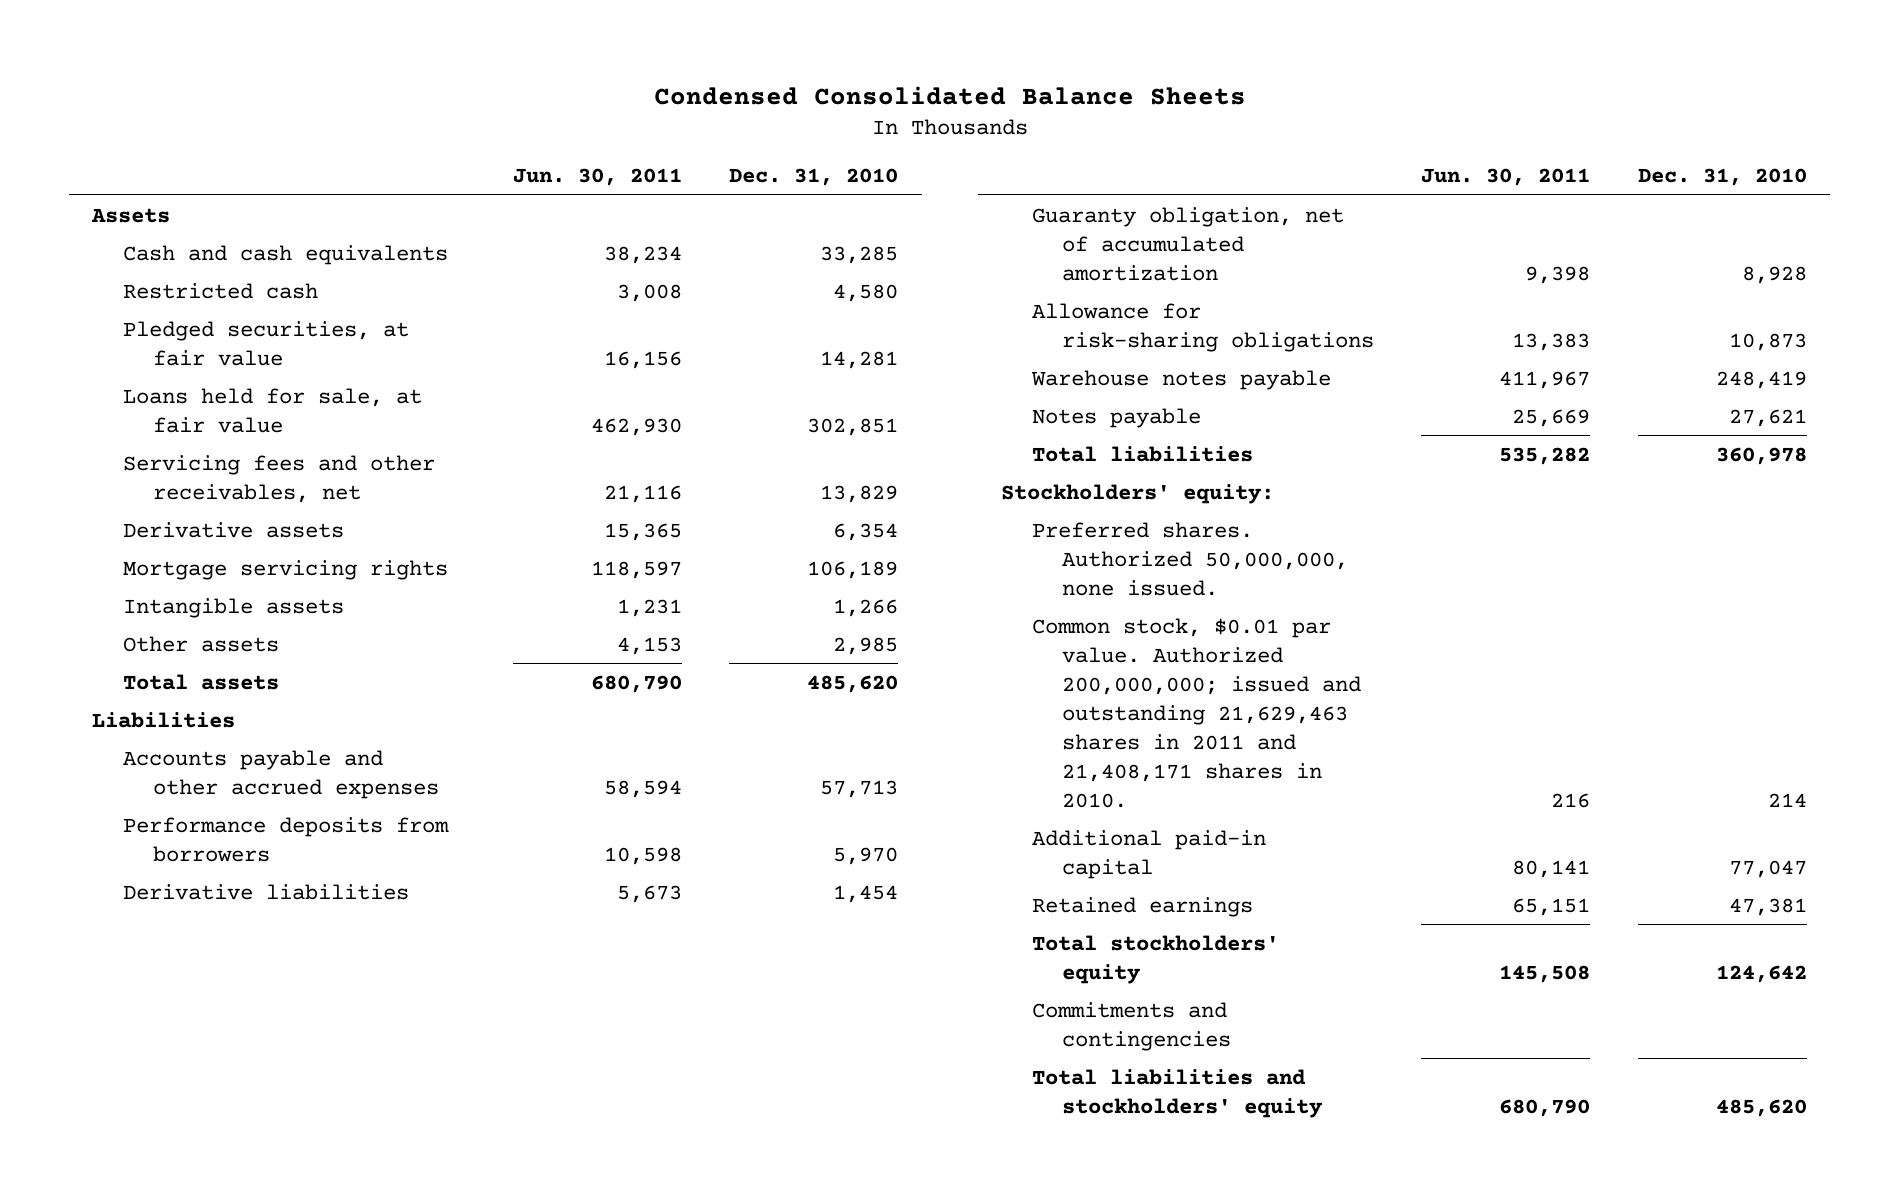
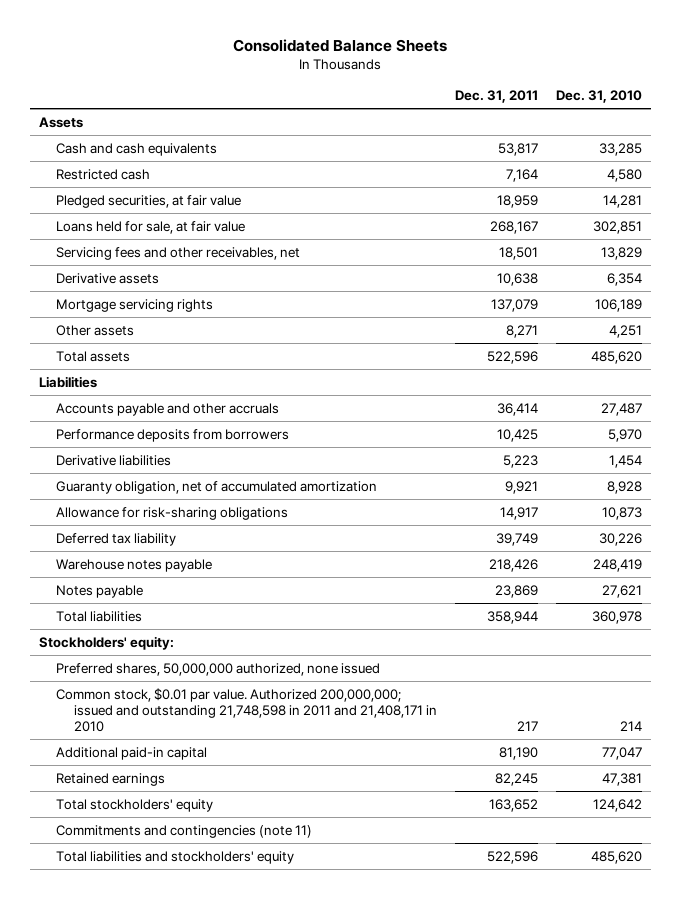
[653,85,1246,105] Condensed Consolidated Balance Sheets -> [233,38,448,52] Consolidated Balance Sheets
[512,168,682,187] Jun. 30, 2011 -> none
none -> [454,90,538,104] Dec. 31, 2011
[122,597,344,618] Intangible assets -> none
[832,636,898,655] 2,985 -> [609,324,643,338] 4,251
[122,749,440,799] Accounts payable and other accrued expenses -> [56,402,280,416] Accounts payable and other accruals
[819,779,898,798] 57,713 -> [601,402,643,416] 27,487
none -> [56,532,177,546] Deferred tax liability
[1031,521,1349,596] Preferred shares. Authorized 50,000,000, none issued. -> [56,662,381,676] Preferred shares, 50,000,000 authorized, none issued
[1031,617,1362,808] Common stock, $0.01 par value. Authorized 200,000,000; issued and outstanding 21,629,463 shares in 2011 and 21,408,171 shares in 2010. -> [56,687,437,732] Common stock, $0.01 par value. Authorized 200,000,000; issued and outstanding 21,748,598 in 2011 and 21,408,171 in 2010
[1031,1001,1232,1051] Commitments and contingencies -> [56,824,313,838] Commitments and contingencies (note 11)

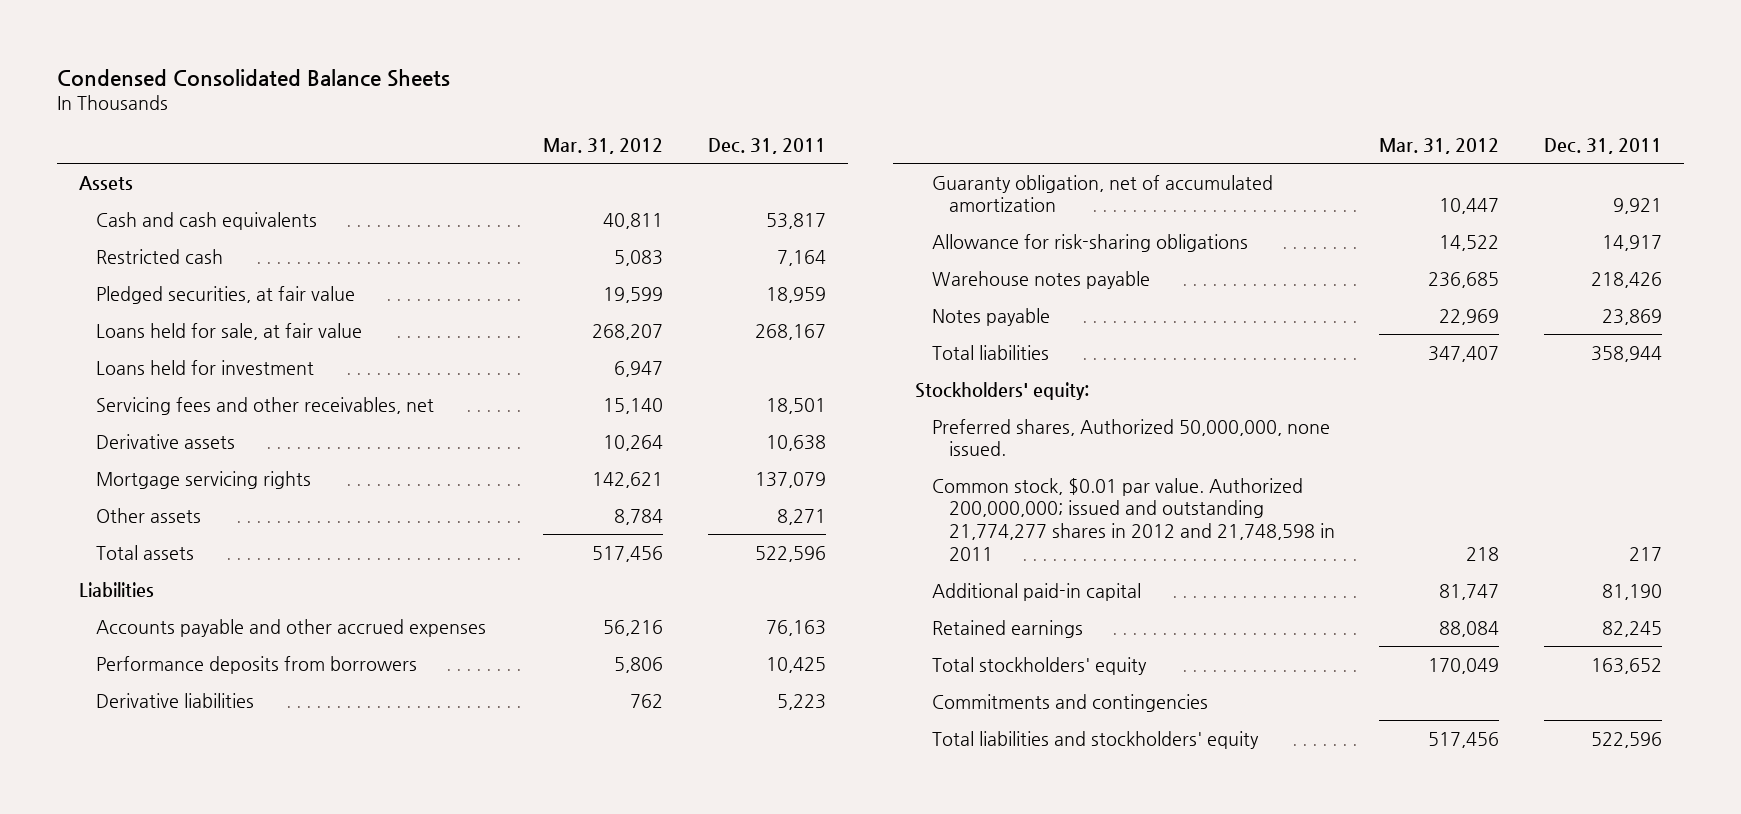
[233,38,448,52] Consolidated Balance Sheets -> [56,68,450,87] Condensed Consolidated Balance Sheets
[556,90,643,104] Dec. 31, 2010 -> none
none -> [543,138,664,155] Mar. 31, 2012
none -> [96,359,315,375] Loans held for investment
[56,402,280,416] Accounts payable and other accruals -> [96,618,487,637] Accounts payable and other accrued expenses
[496,402,538,416] 36,414 -> [765,619,826,636] 76,163
[56,532,177,546] Deferred tax liability -> none
[56,662,381,676] Preferred shares, 50,000,000 authorized, none issued -> [931,418,1330,457] Preferred shares, Authorized 50,000,000, none issued.
[56,687,437,732] Common stock, $0.01 par value. Authorized 200,000,000; issued and outstanding 21,748,598 in 2011 and 21,408,171 in 2010 -> [931,477,1336,561] Common stock, $0.01 par value. Authorized 200,000,000; issued and outstanding 21,774,277 shares in 2012 and 21,748,598 in 2011
[56,824,313,838] Commitments and contingencies (note 11) -> [931,693,1208,712] Commitments and contingencies

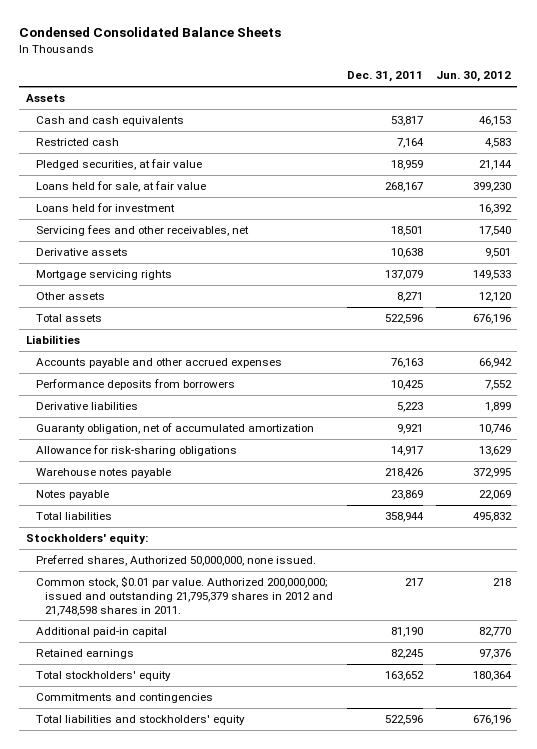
[543,138,664,155] Mar. 31, 2012 -> none
none -> [435,71,511,83] Jun. 30, 2012
[931,477,1336,561] Common stock, $0.01 par value. Authorized 200,000,000; issued and outstanding 21,774,277 shares in 2012 and 21,748,598 in 2011 -> [35,576,334,616] Common stock, $0.01 par value. Authorized 200,000,000; issued and outstanding 21,795,379 shares in 2012 and 21,748,598 shares in 2011.

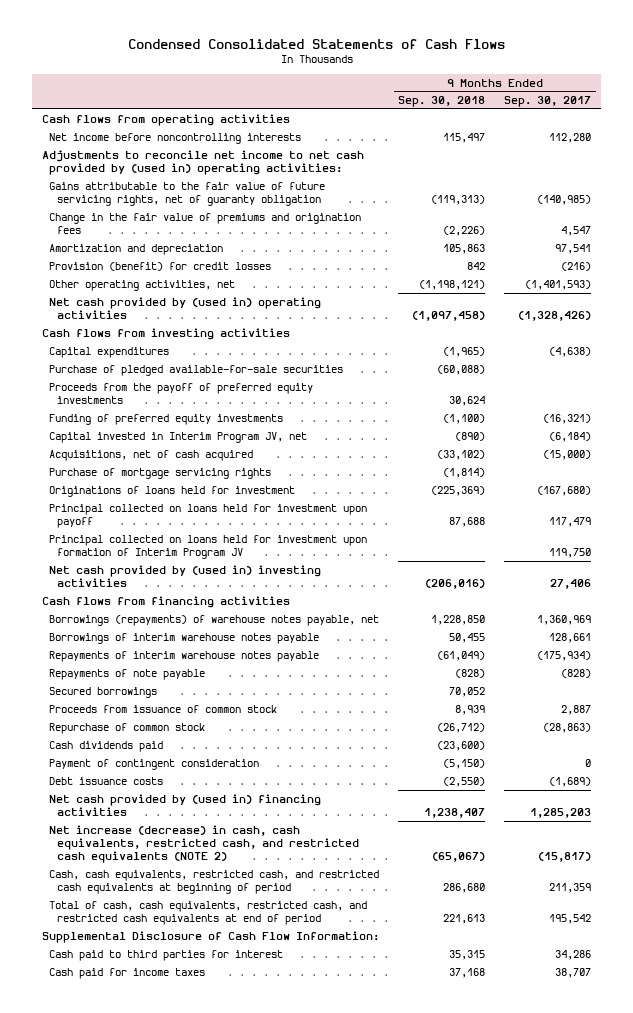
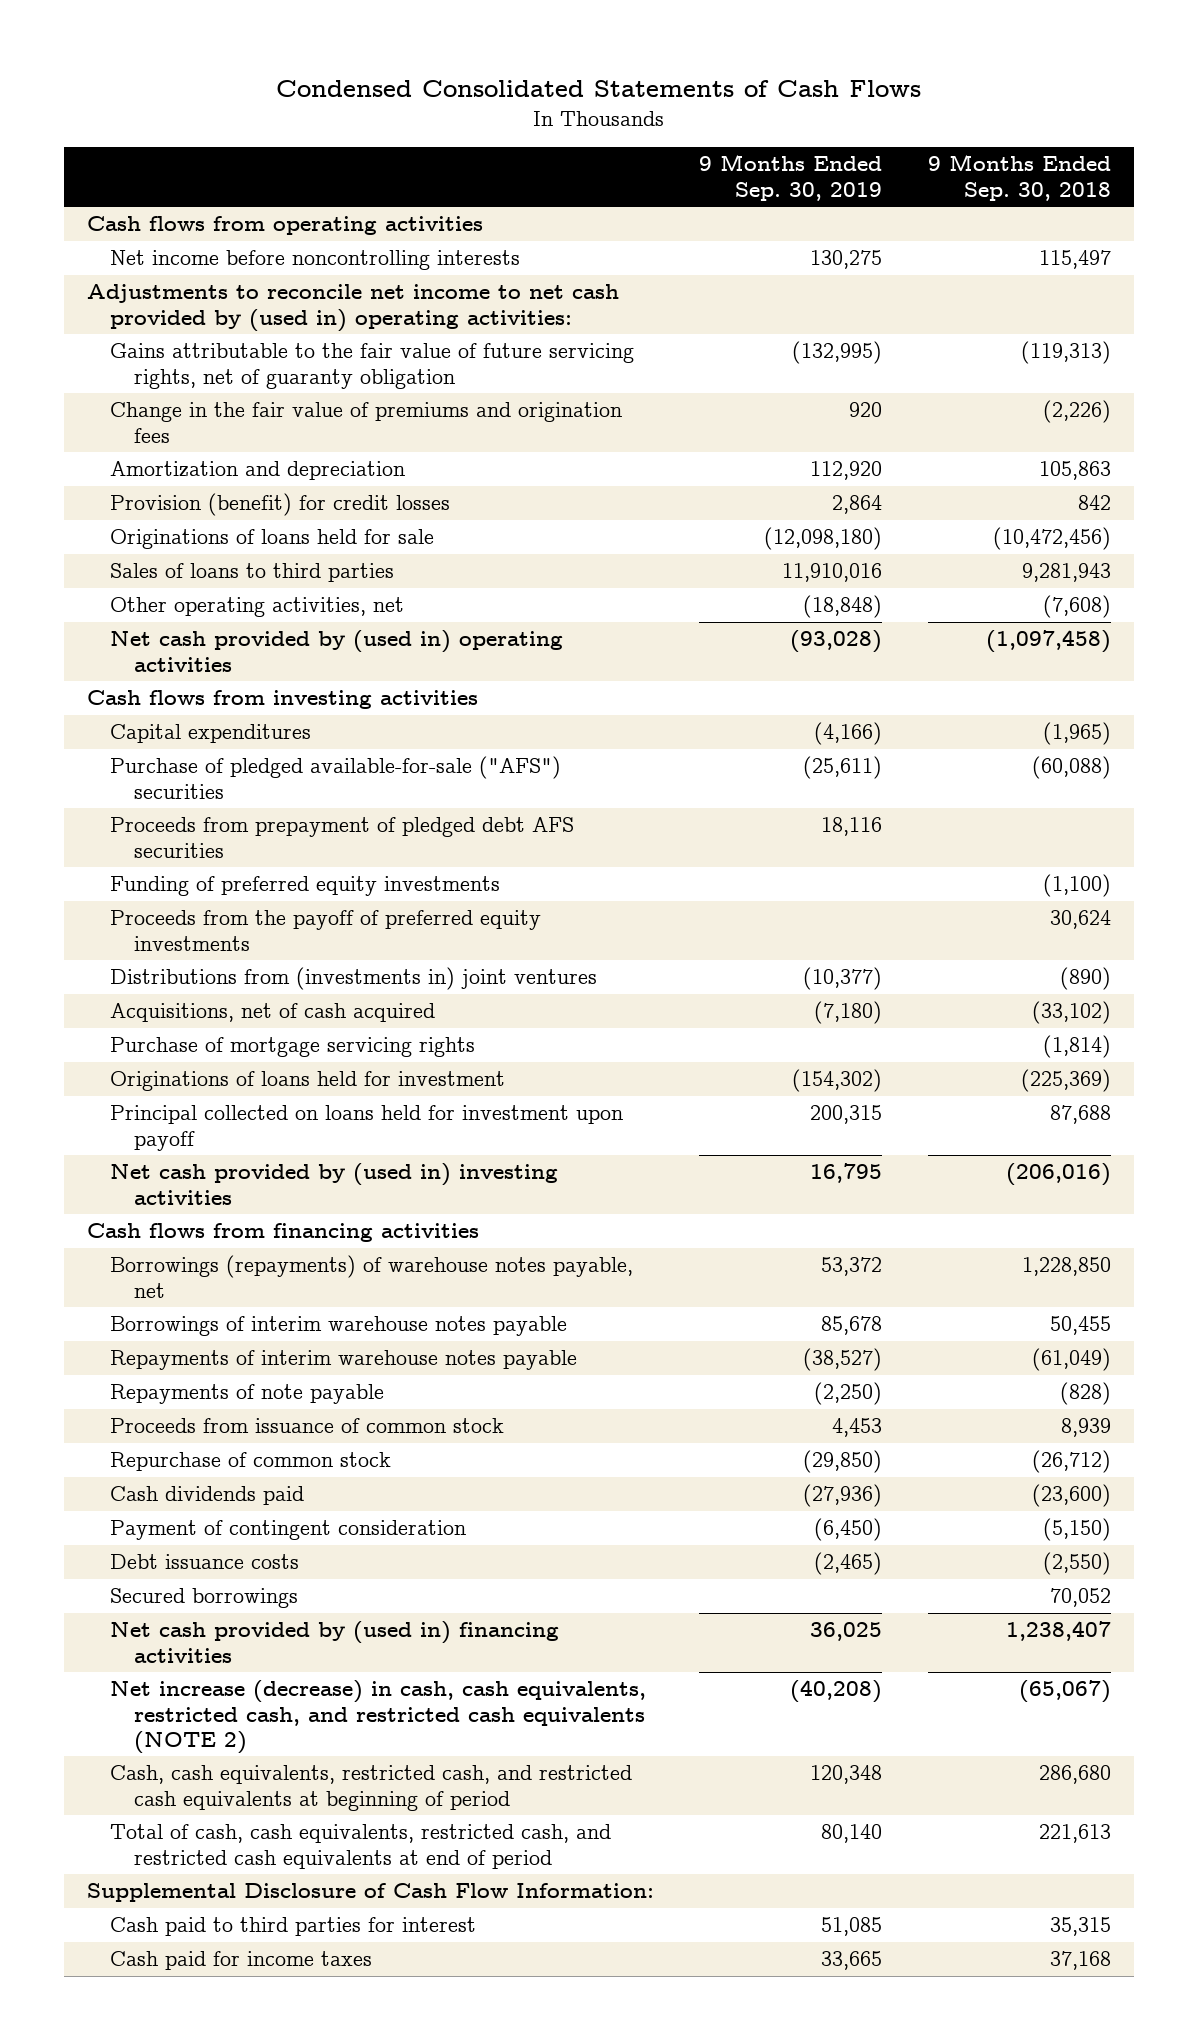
[504,96,592,108] Sep. 30, 2017 -> none
none -> [699,154,883,201] 9 Months Ended Sep. 30, 2019
none -> [110,529,435,550] Originations of loans held for sale
none -> [110,563,395,583] Sales of loans to third parties
[419,279,486,290] (1,198,121) -> [1043,595,1112,619] (7,608)
[49,364,344,376] Purchase of pledged available-for-sale securities -> [110,756,562,799] Purchase of pledged available-for-sale ("AFS") securities
none -> [110,817,575,858] Proceeds from prepayment of pledged debt AFS securities
[49,431,308,443] Capital invested in Interim Program JV, net -> none
[49,382,314,405] Proceeds from the payoff of preferred equity investments -> [110,910,542,951] Proceeds from the payoff of preferred equity investments
none -> [110,967,598,991] Distributions from (investments in) joint ventures
[49,534,368,560] Principal collected on loans held for investment upon formation of Interim Program JV -> none
[49,686,158,698] Secured borrowings -> [110,1588,299,1609] Secured borrowings

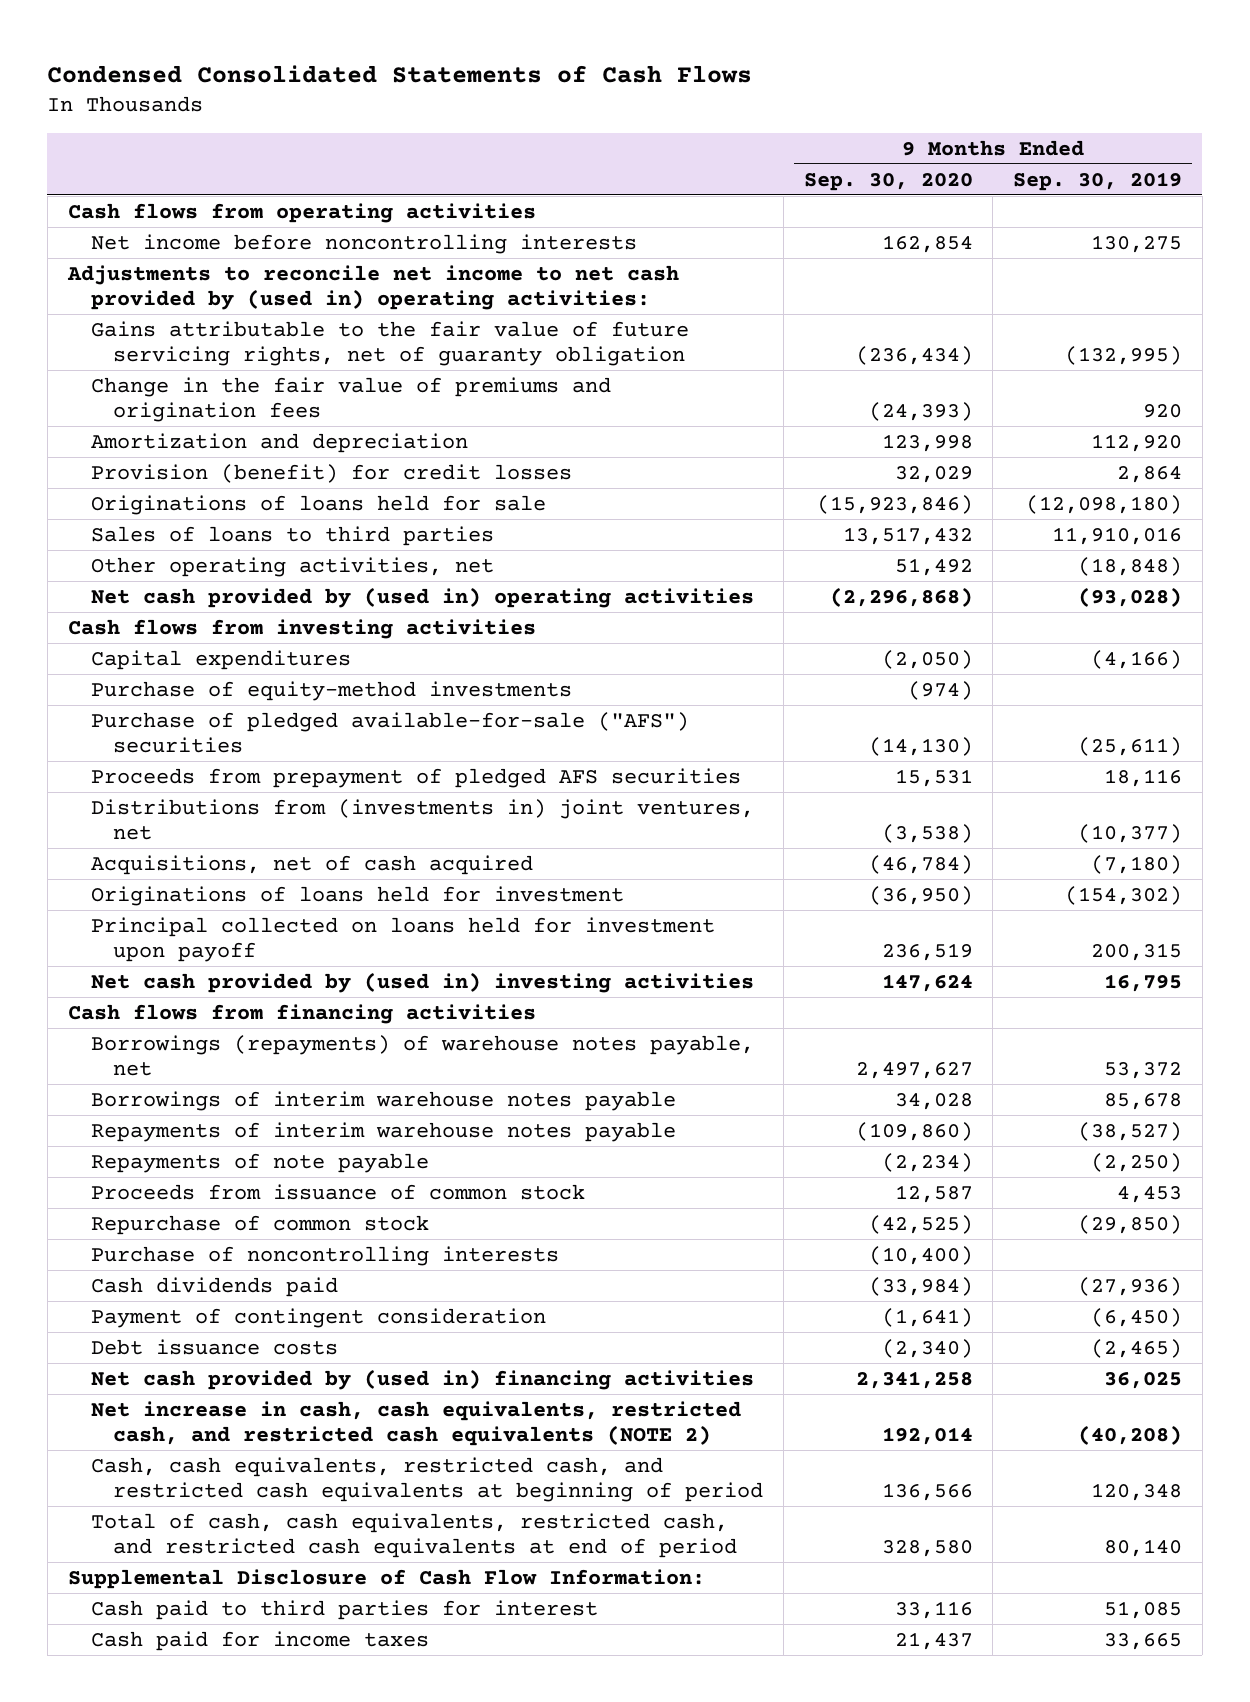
[928,154,1112,201] 9 Months Ended Sep. 30, 2018 -> none
none -> [803,172,973,191] Sep. 30, 2020
none -> [90,680,572,701] Purchase of equity-method investments
[110,876,501,897] Funding of preferred equity investments -> none
[110,910,542,951] Proceeds from the payoff of preferred equity investments -> none
[110,817,575,858] Proceeds from prepayment of pledged debt AFS securities -> [90,767,741,788] Proceeds from prepayment of pledged AFS securities
[110,967,598,991] Distributions from (investments in) joint ventures -> [90,798,754,840] Distributions from (investments in) joint ventures, net
[110,1037,476,1058] Purchase of mortgage servicing rights -> none
none -> [90,1245,559,1266] Purchase of noncontrolling interests
[110,1588,299,1609] Secured borrowings -> none
[110,1680,647,1754] Net increase (decrease) in cash, cash equivalents, restricted cash, and restricted cash equivalents (NOTE 2) -> [90,1400,741,1446] Net increase in cash, cash equivalents, restricted cash, and restricted cash equivalents (NOTE 2)

